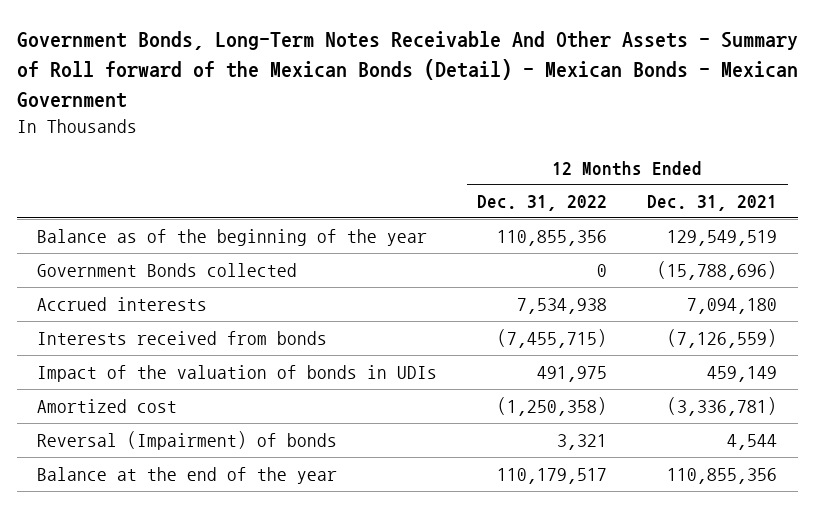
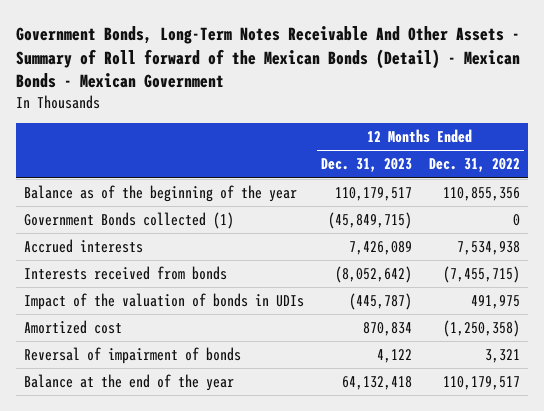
[647,195,778,212] Dec. 31, 2021 -> none
none -> [321,158,413,173] Dec. 31, 2023
[36,262,297,277] Government Bonds collected -> [24,211,235,229] Government Bonds collected (1)
[36,430,337,450] Reversal (Impairment) of bonds -> [24,346,242,364] Reversal of impairment of bonds

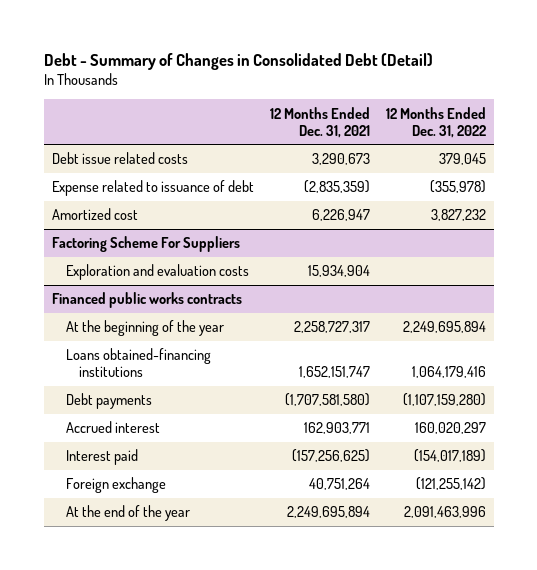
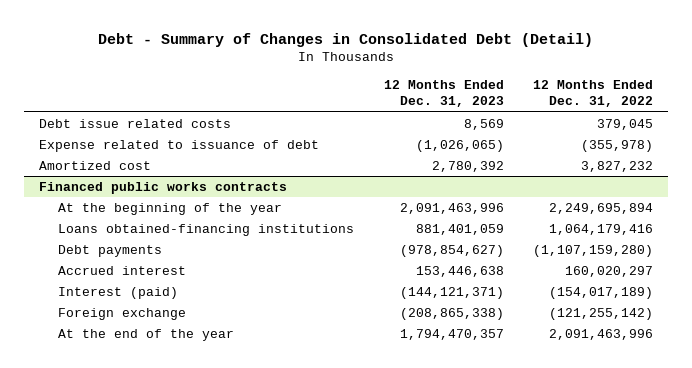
[269,106,370,138] 12 Months Ended Dec. 31, 2021 -> none
none -> [383,80,504,108] 12 Months Ended Dec. 31, 2023
[51,236,240,253] Factoring Scheme For Suppliers -> none
[65,264,249,281] Exploration and evaluation costs -> none
[65,449,138,466] Interest paid -> [58,286,179,299] Interest (paid)

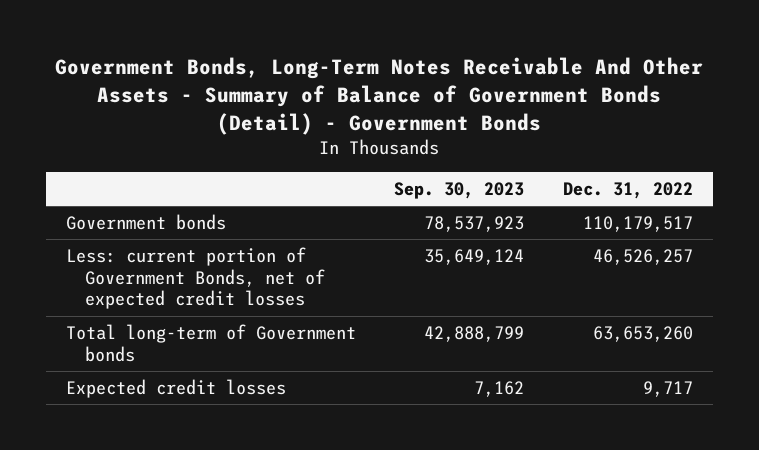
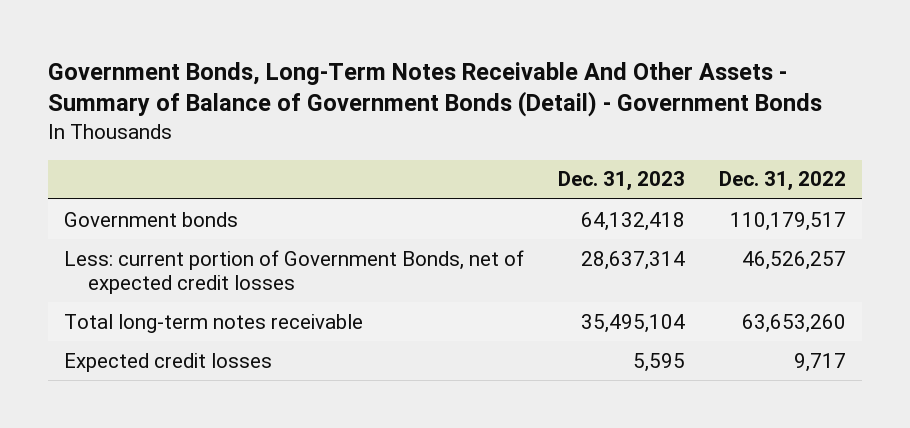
[394,182,525,200] Sep. 30, 2023 -> none
none -> [558,171,686,192] Dec. 31, 2023
[65,323,356,362] Total long-term of Government bonds -> [64,313,364,333] Total long-term notes receivable

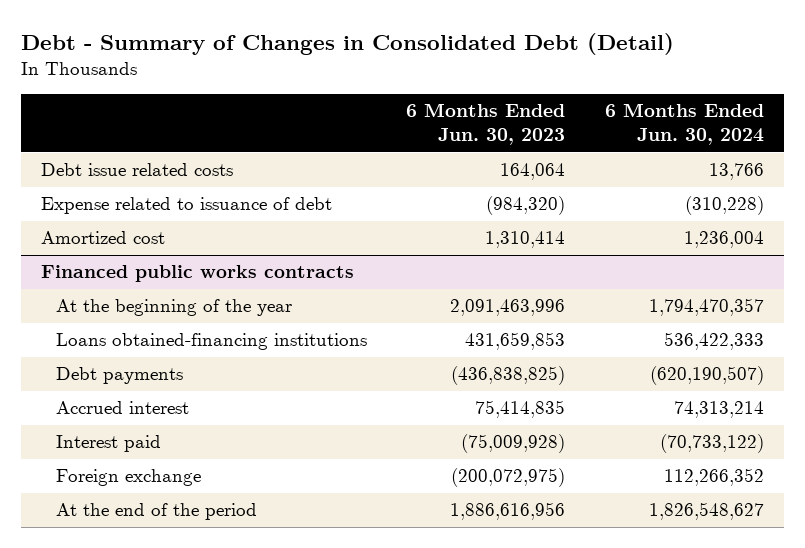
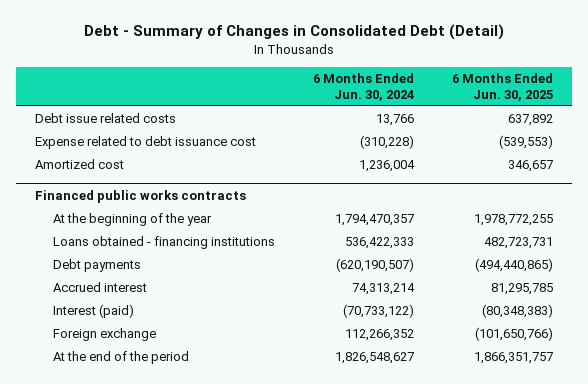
[406,103,566,146] 6 Months Ended Jun. 30, 2023 -> none
none -> [452,72,554,101] 6 Months Ended Jun. 30, 2025
[40,197,332,215] Expense related to issuance of debt -> [35,136,257,150] Expense related to debt issuance cost
[55,333,367,351] Loans obtained-financing institutions -> [53,236,276,250] Loans obtained - financing institutions
[55,435,161,453] Interest paid -> [53,304,135,319] Interest (paid)

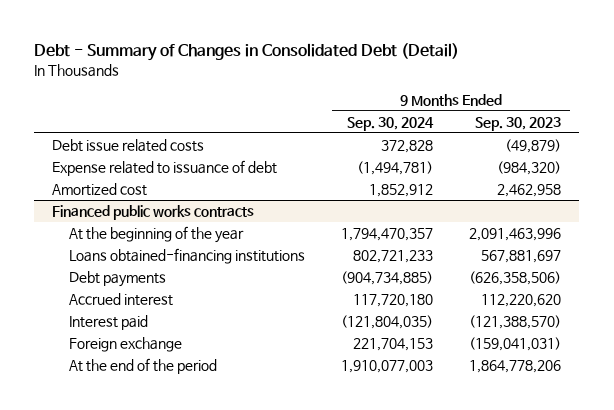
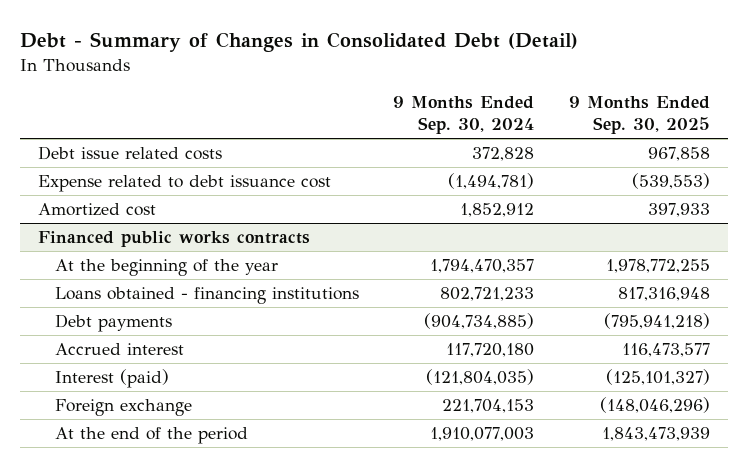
[475,116,562,131] Sep. 30, 2023 -> none
none -> [569,96,711,134] 9 Months Ended Sep. 30, 2025
[52,160,278,177] Expense related to issuance of debt -> [37,175,331,193] Expense related to debt issuance cost
[69,248,306,265] Loans obtained-financing institutions -> [54,287,359,305] Loans obtained - financing institutions
[69,315,149,331] Interest paid -> [54,369,169,389] Interest (paid)

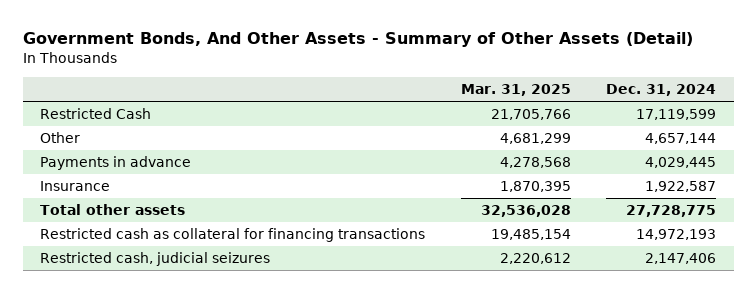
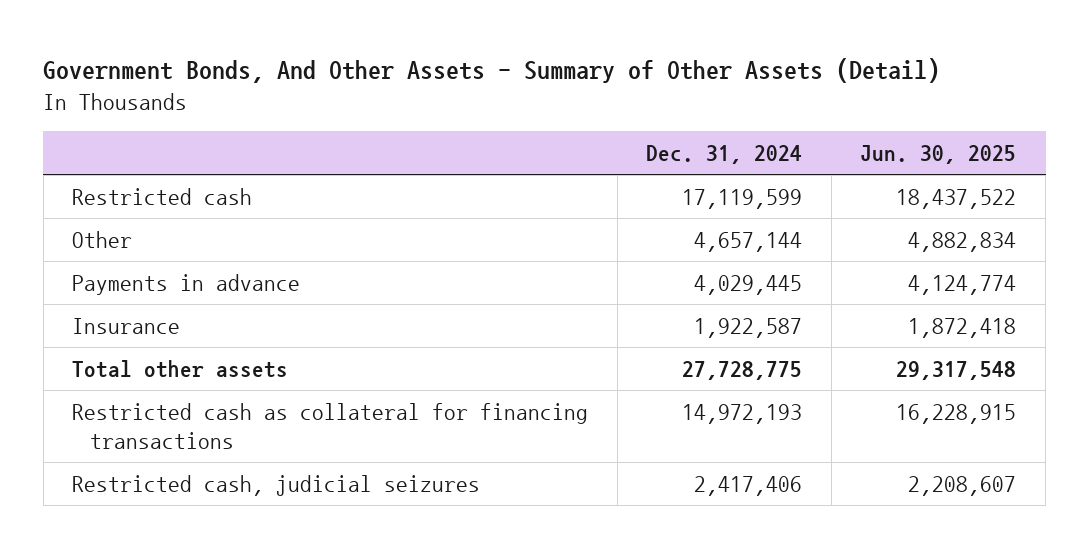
[460,84,571,97] Mar. 31, 2025 -> none
none -> [860,145,1017,165] Jun. 30, 2025
[40,108,152,120] Restricted Cash -> [72,187,253,205] Restricted cash
[644,253,716,265] 2,147,406 -> [694,475,803,496] 2,417,406

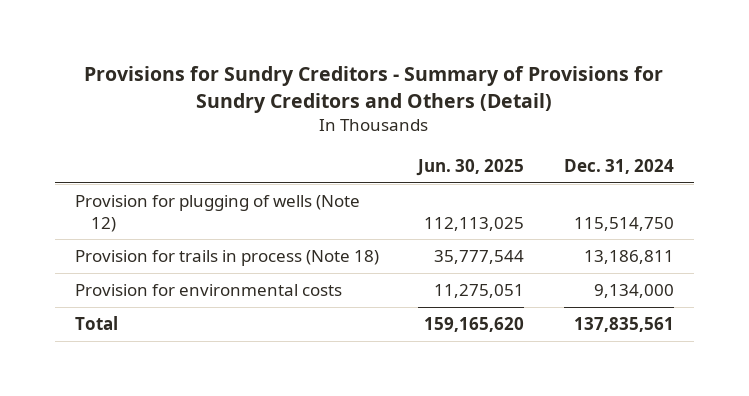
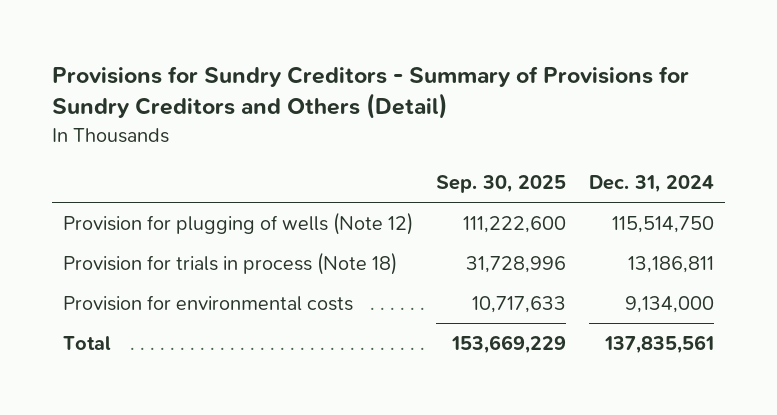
[416,158,525,176] Jun. 30, 2025 -> none
none -> [436,174,567,193] Sep. 30, 2025
[74,250,379,267] Provision for trails in process (Note 18) -> [63,252,398,276] Provision for trials in process (Note 18)

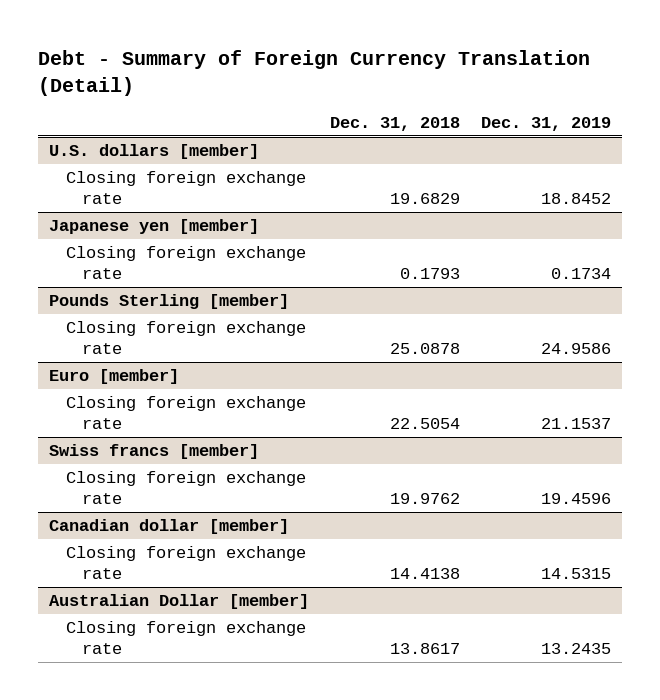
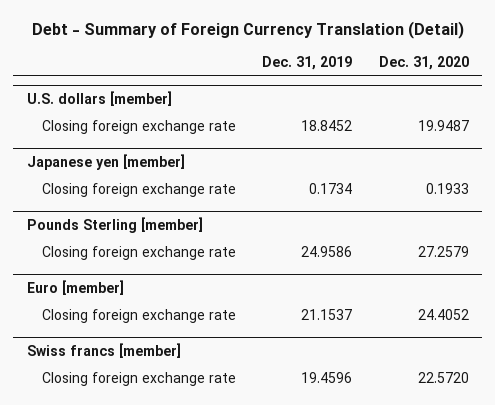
[330,117,461,132] Dec. 31, 2018 -> none
none -> [378,56,469,71] Dec. 31, 2020
[48,519,289,535] Canadian dollar [member] -> none
[65,546,306,580] Closing foreign exchange rate -> none
[48,594,309,610] Australian Dollar [member] -> none
[65,621,306,655] Closing foreign exchange rate -> none

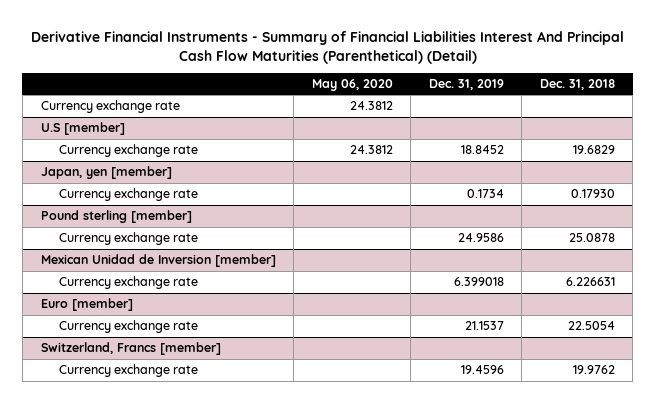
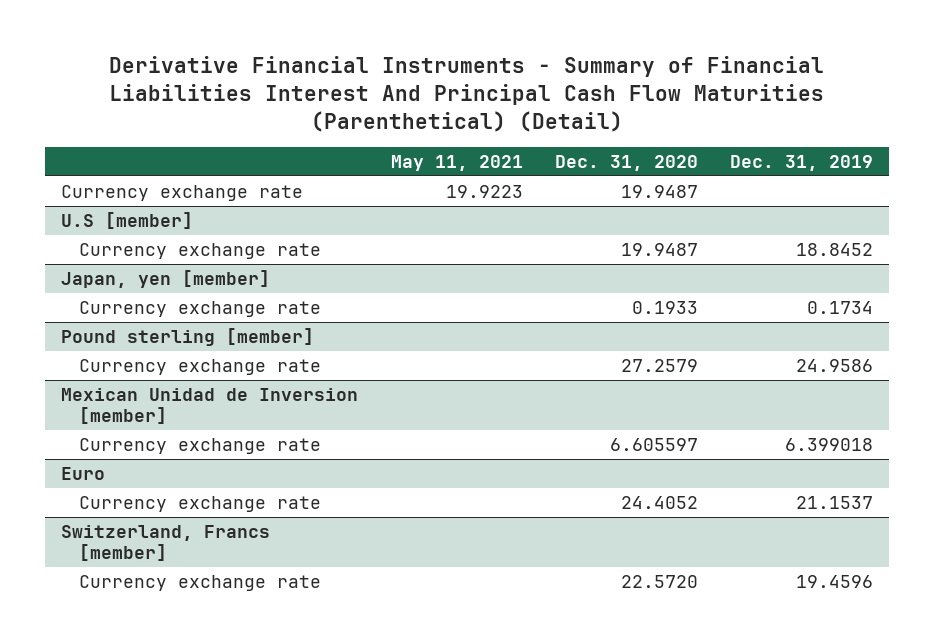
[311,78,393,91] May 06, 2020 -> none
[539,78,615,90] Dec. 31, 2018 -> none
none -> [390,154,523,171] May 11, 2021
none -> [554,154,698,171] Dec. 31, 2020
[40,298,133,312] Euro [member] -> [61,467,106,481] Euro

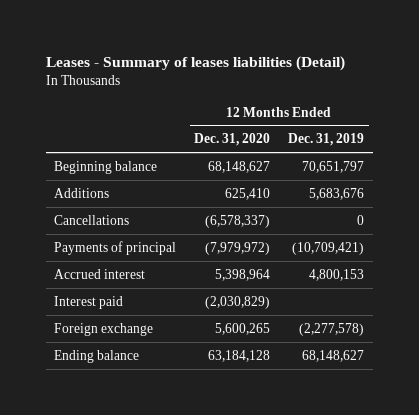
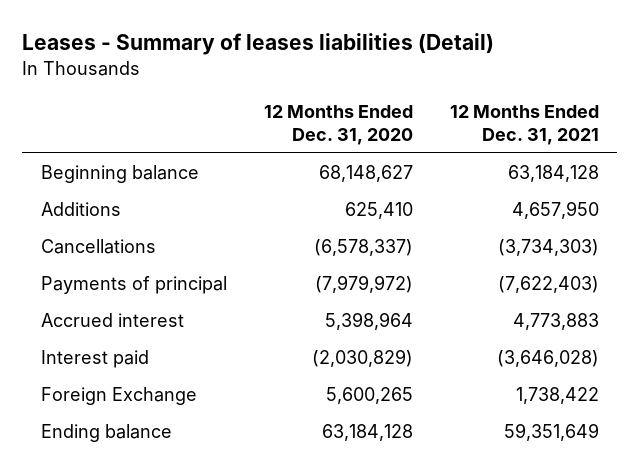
[288,133,365,147] Dec. 31, 2019 -> none
none -> [449,104,599,145] 12 Months Ended Dec. 31, 2021
[54,322,154,336] Foreign exchange -> [40,386,197,405] Foreign Exchange

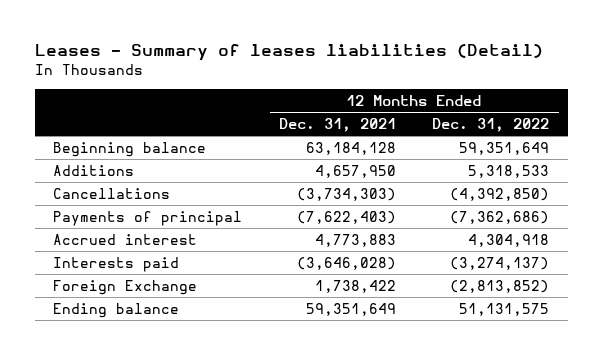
[263,104,413,145] 12 Months Ended Dec. 31, 2020 -> none
none -> [432,117,550,132] Dec. 31, 2022
[40,349,149,368] Interest paid -> [53,256,180,272] Interests paid

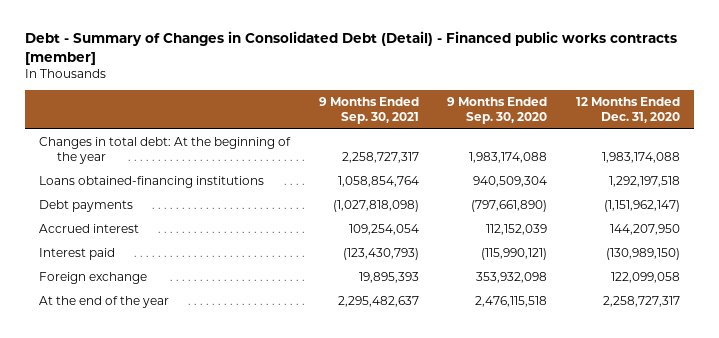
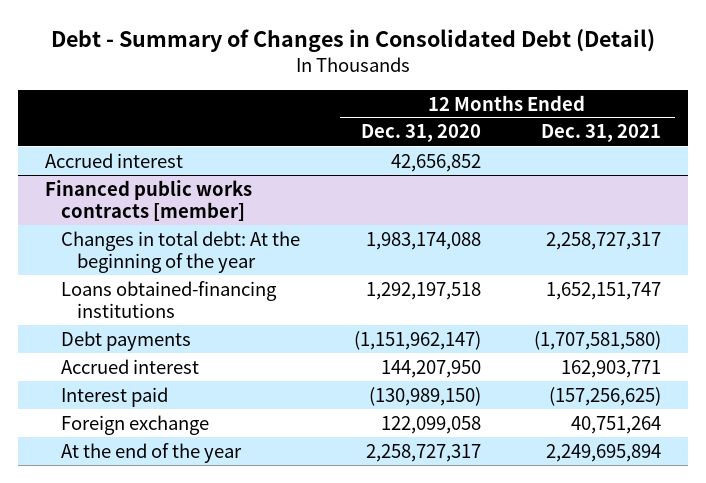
[25,31,678,65] Debt - Summary of Changes in Consolidated Debt (Detail) - Financed public works contracts [member] -> [51,28,656,52] Debt - Summary of Changes in Consolidated Debt (Detail)
[318,96,419,125] 9 Months Ended Sep. 30, 2021 -> none
[447,96,548,125] 9 Months Ended Sep. 30, 2020 -> none
none -> [541,124,662,143] Dec. 31, 2021
none -> [45,152,184,168] Accrued interest
none -> [45,179,253,221] Financed public works contracts [member]

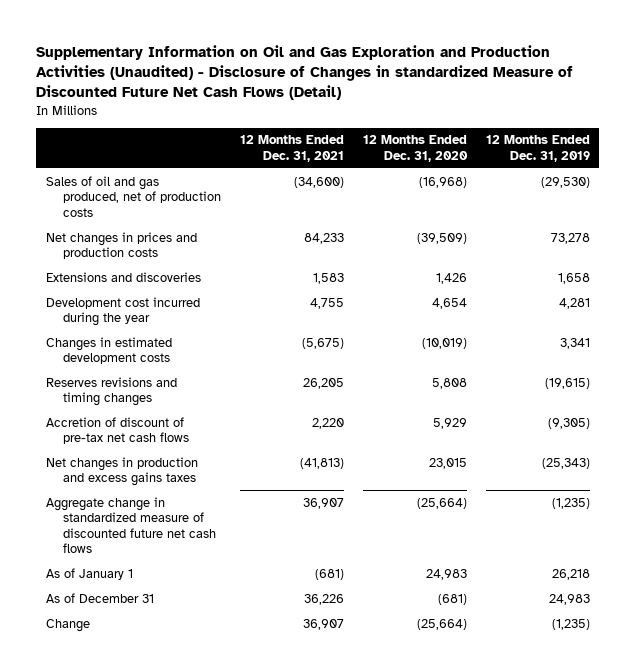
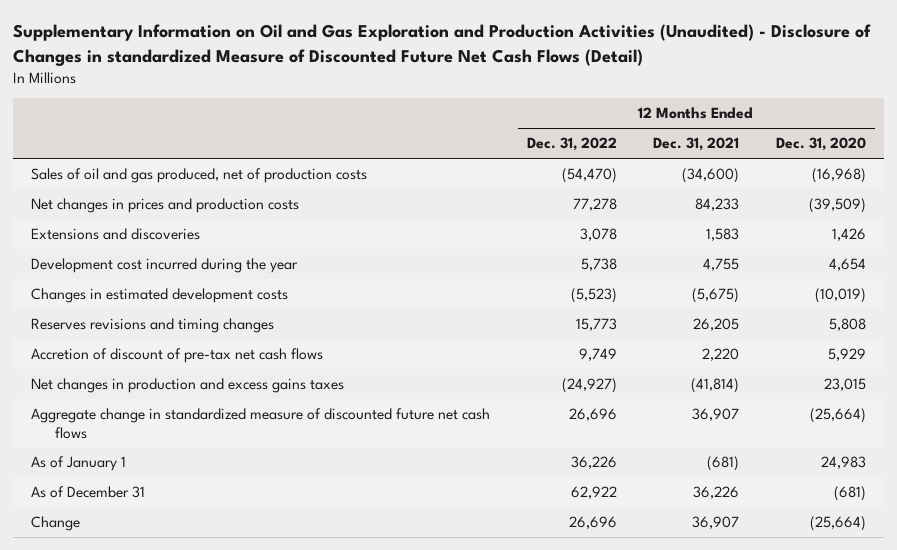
[485,135,590,162] 12 Months Ended Dec. 31, 2019 -> none
none -> [526,137,617,152] Dec. 31, 2022
[299,457,344,469] (41,813) -> [691,378,740,394] (41,814)

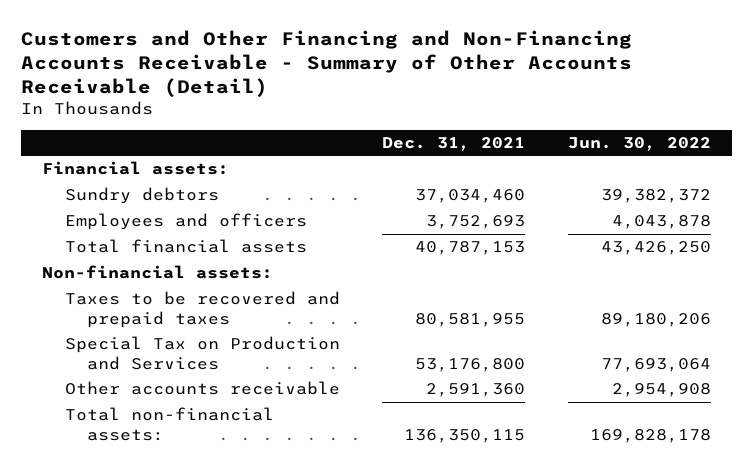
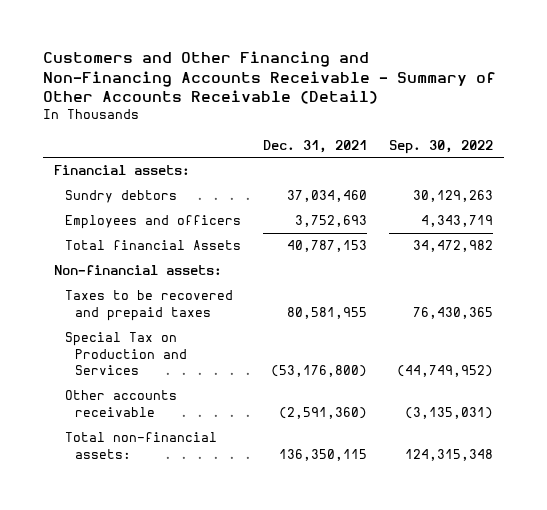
[567,137,711,152] Jun. 30, 2022 -> none
none -> [388,139,493,154] Sep. 30, 2022
[64,239,307,254] Total financial assets -> [64,240,241,251] Total financial Assets
[415,357,526,372] 53,176,800 -> [270,365,367,378] (53,176,800)
[426,383,526,398] 2,591,360 -> [278,406,367,419] (2,591,360)

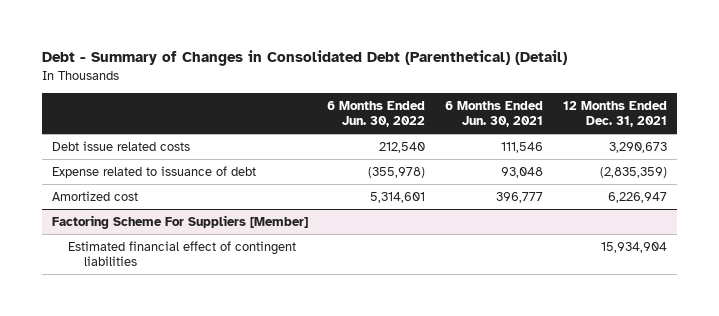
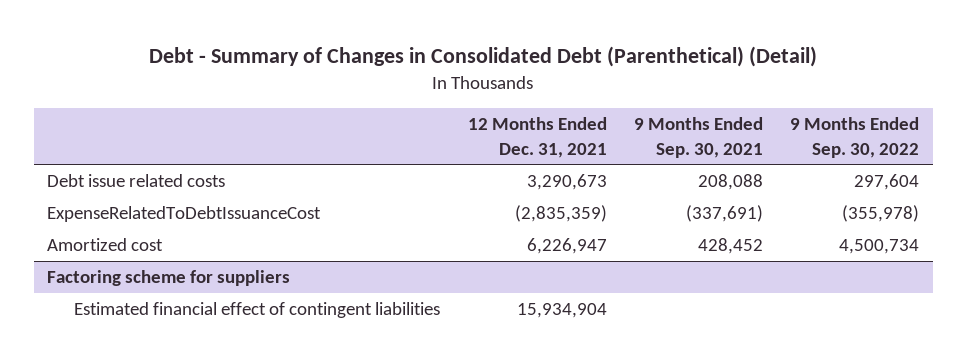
[327,100,426,128] 6 Months Ended Jun. 30, 2022 -> none
[445,100,544,128] 6 Months Ended Jun. 30, 2021 -> none
none -> [633,117,763,158] 9 Months Ended Sep. 30, 2021
none -> [789,117,919,158] 9 Months Ended Sep. 30, 2022
[51,165,256,178] Expense related to issuance of debt -> [47,206,322,223] ExpenseRelatedToDebtIssuanceCost
[51,214,308,229] Factoring Scheme For Suppliers [Member] -> [47,270,291,287] Factoring scheme for suppliers

